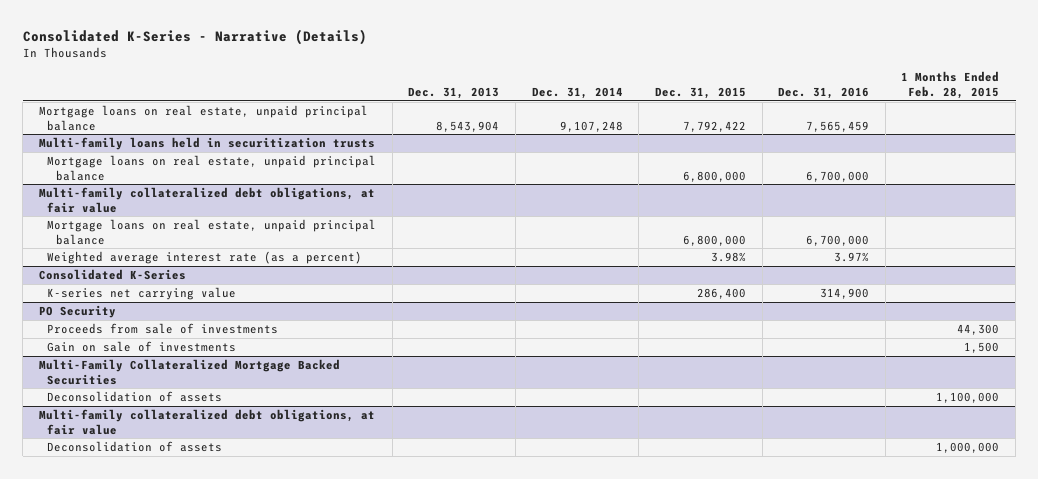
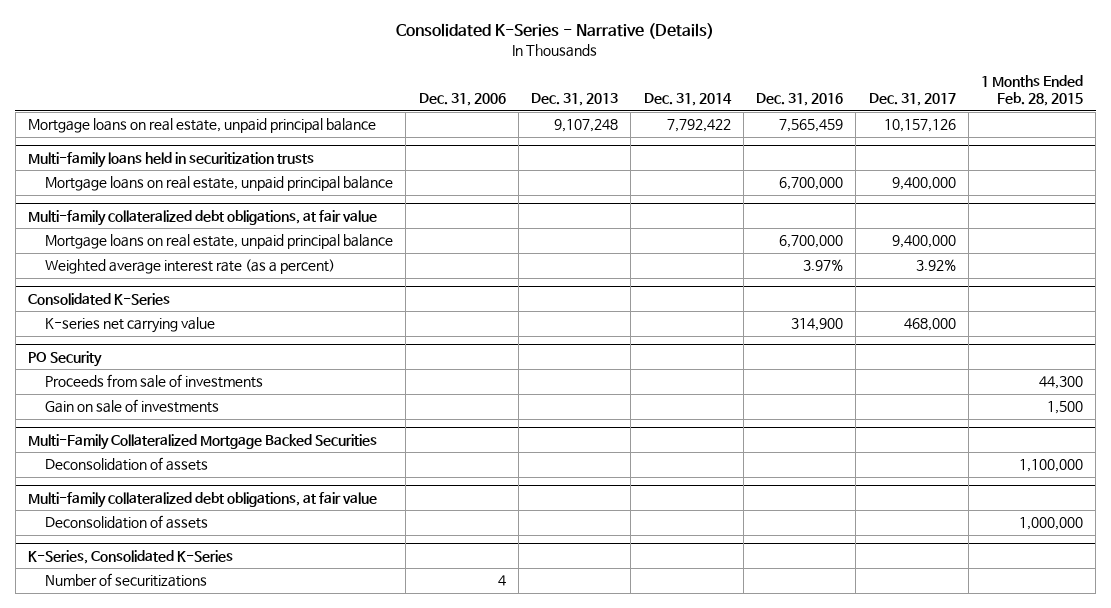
[654,86,746,99] Dec. 31, 2015 -> none
none -> [418,93,506,107] Dec. 31, 2006
none -> [868,93,956,107] Dec. 31, 2017
[436,120,500,132] 8,543,904 -> [554,119,619,133] 9,107,248
[559,120,623,132] 9,107,248 -> [666,119,731,133] 7,792,422
none -> [27,549,233,564] K-Series, Consolidated K-Series
none -> [45,573,208,588] Number of securitizations

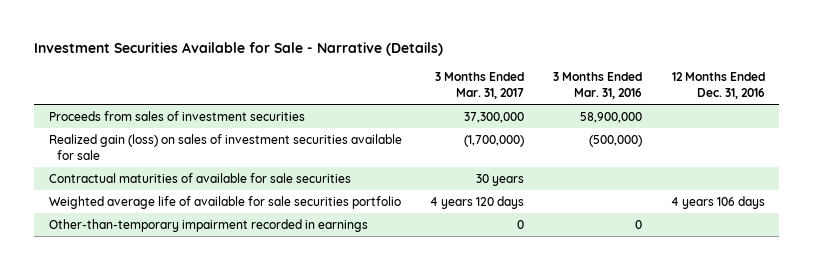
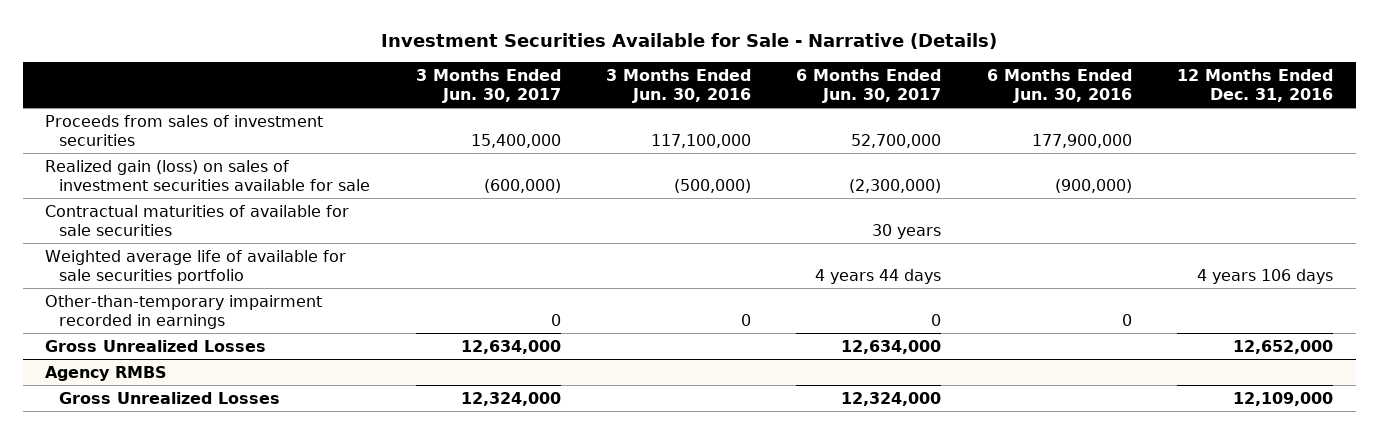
[435,72,525,99] 3 Months Ended Mar. 31, 2017 -> none
[553,72,643,99] 3 Months Ended Mar. 31, 2016 -> none
none -> [415,68,561,103] 3 Months Ended Jun. 30, 2017
none -> [606,68,752,103] 3 Months Ended Jun. 30, 2016
none -> [796,68,942,103] 6 Months Ended Jun. 30, 2017
none -> [986,68,1132,103] 6 Months Ended Jun. 30, 2016
none -> [45,339,267,352] Gross Unrealized Losses
none -> [45,365,168,381] Agency RMBS
none -> [59,391,281,404] Gross Unrealized Losses

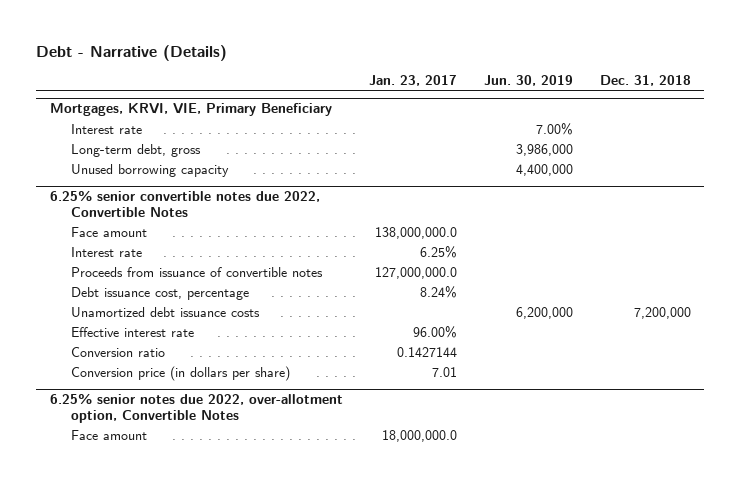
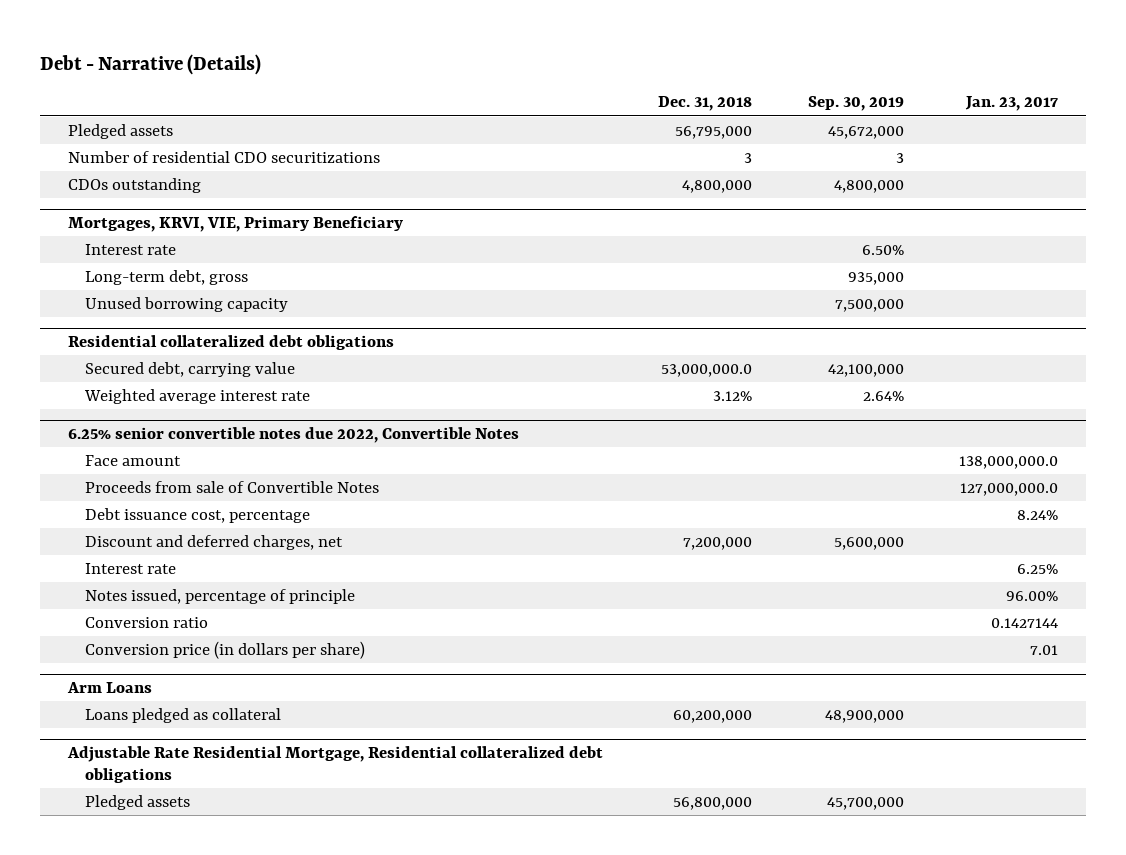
[483,75,573,87] Jun. 30, 2019 -> none
none -> [807,96,904,112] Sep. 30, 2019
none -> [67,123,173,139] Pledged assets
none -> [67,150,380,163] Number of residential CDO securitizations
none -> [67,177,201,193] CDOs outstanding
none -> [67,334,394,350] Residential collateralized debt obligations
none -> [85,361,296,377] Secured debt, carrying value
none -> [84,388,311,404] Weighted average interest rate
[71,266,324,277] Proceeds from issuance of convertible notes -> [85,480,380,493] Proceeds from sale of Convertible Notes
[71,306,261,317] Unamortized debt issuance costs -> [85,534,344,550] Discount and deferred charges, net
[71,246,143,257] Interest rate -> [85,562,177,574] Interest rate
[71,326,195,337] Effective interest rate -> [85,588,356,604] Notes issued, percentage of principle
[49,393,343,424] 6.25% senior notes due 2022, over-allotment option, Convertible Notes -> none
[71,429,148,440] Face amount -> none
none -> [66,681,152,693] Arm Loans
none -> [85,707,282,723] Loans pledged as collateral
none -> [66,745,603,784] Adjustable Rate Residential Mortgage, Residential collateralized debt obligations
none -> [85,794,191,810] Pledged assets

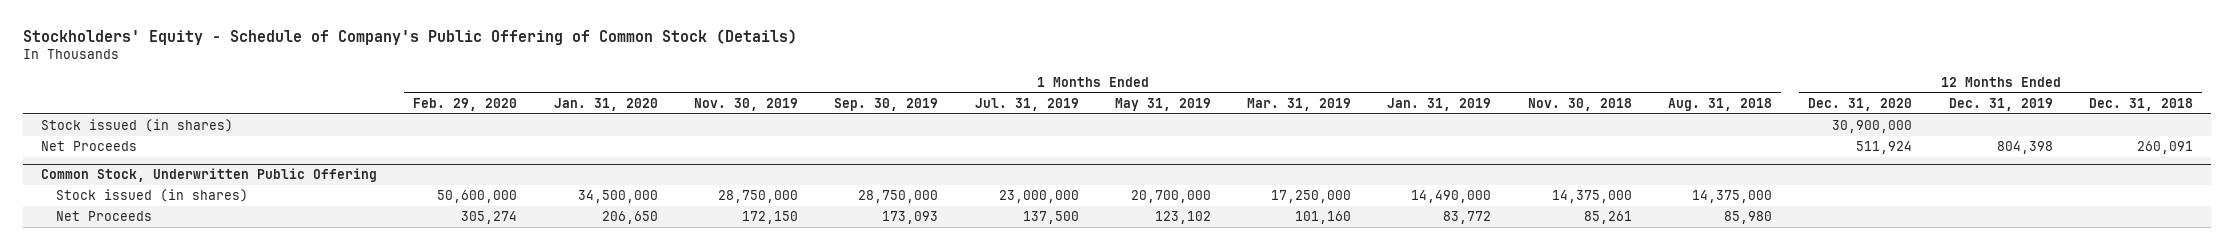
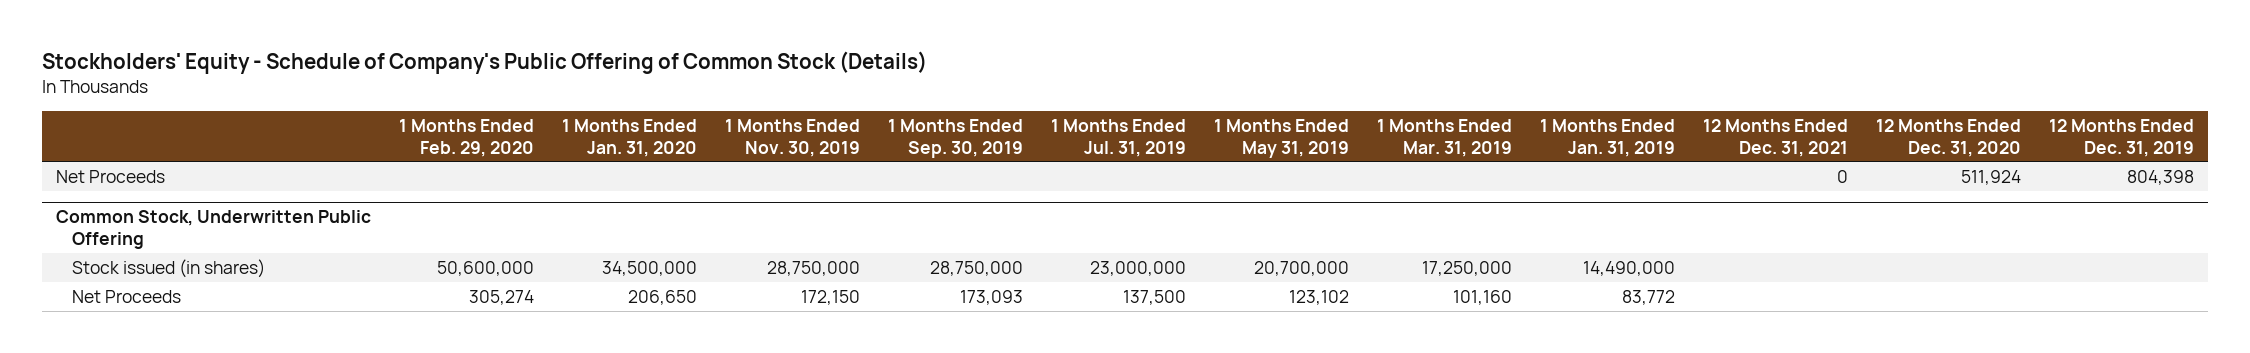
[1527,97,1632,111] Nov. 30, 2018 -> none
[1668,97,1773,111] Aug. 31, 2018 -> none
[2088,97,2193,111] Dec. 31, 2018 -> none
none -> [1703,118,1849,157] 12 Months Ended Dec. 31, 2021
[41,118,234,132] Stock issued (in shares) -> none

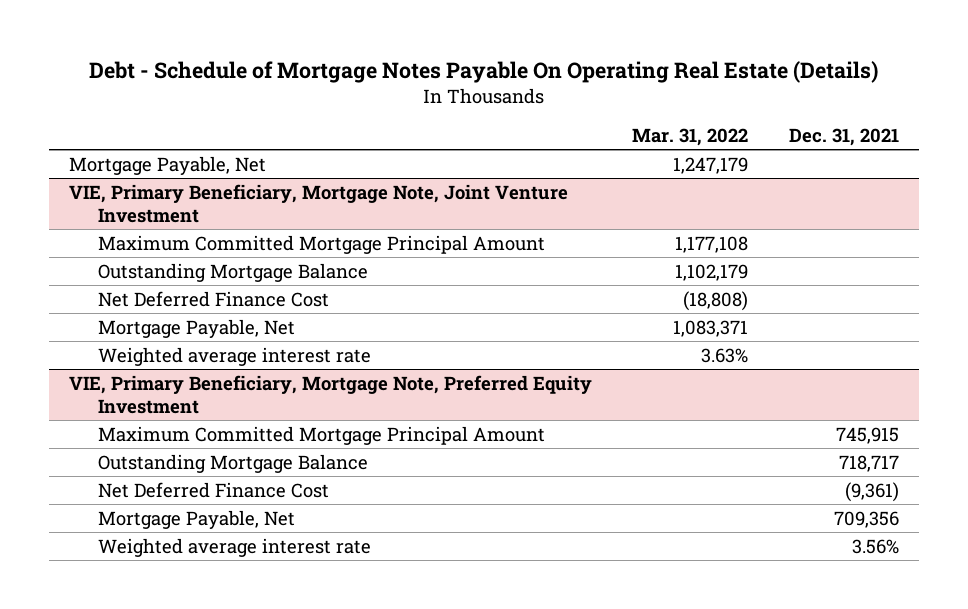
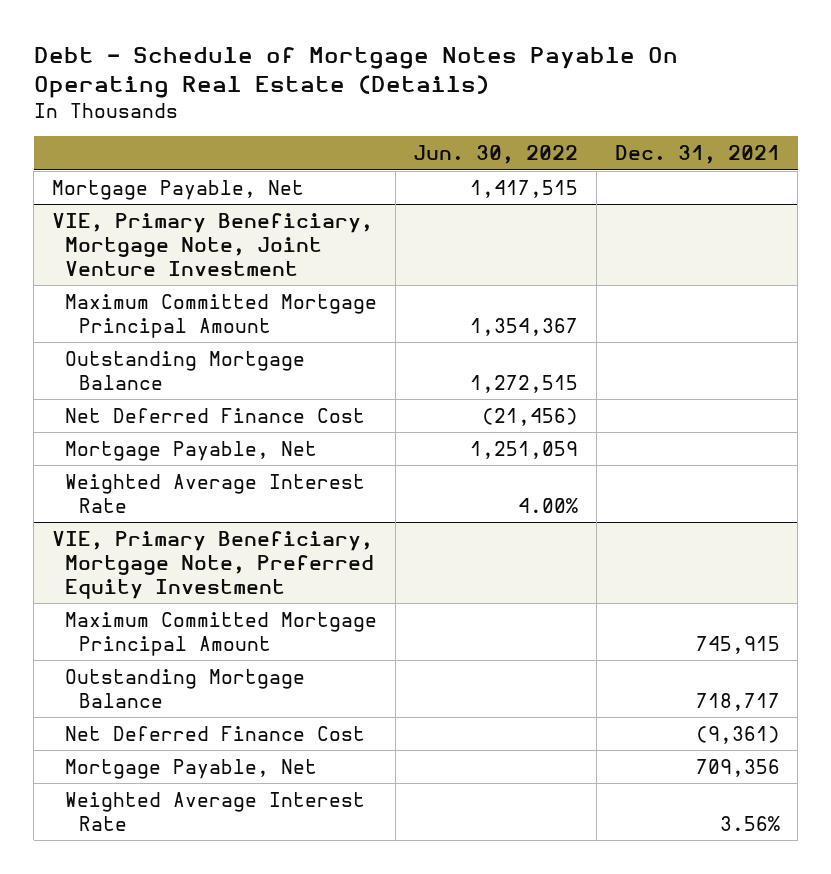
[632,128,749,147] Mar. 31, 2022 -> none
none -> [413,145,579,165] Jun. 30, 2022
[98,346,372,366] Weighted average interest rate -> [65,473,366,513] Weighted Average Interest Rate
[98,537,372,557] Weighted average interest rate -> [65,791,366,831] Weighted Average Interest Rate

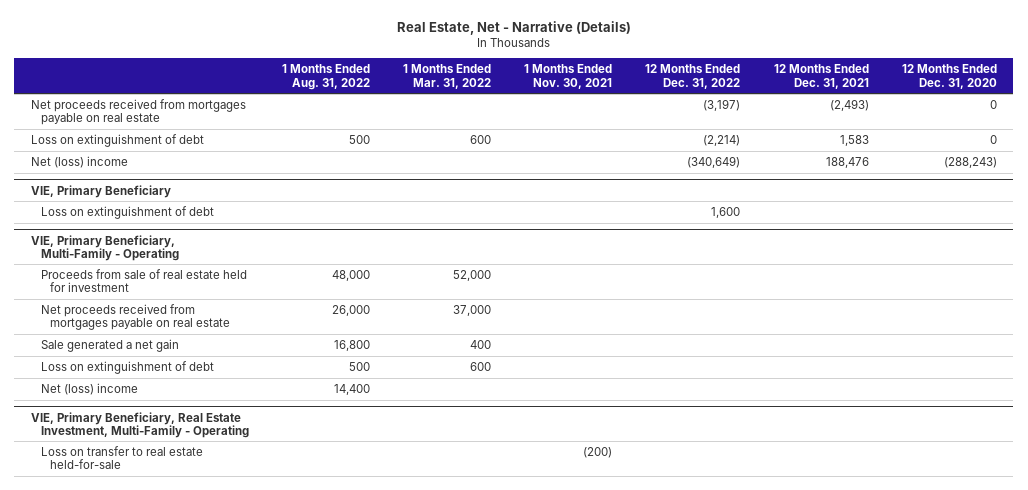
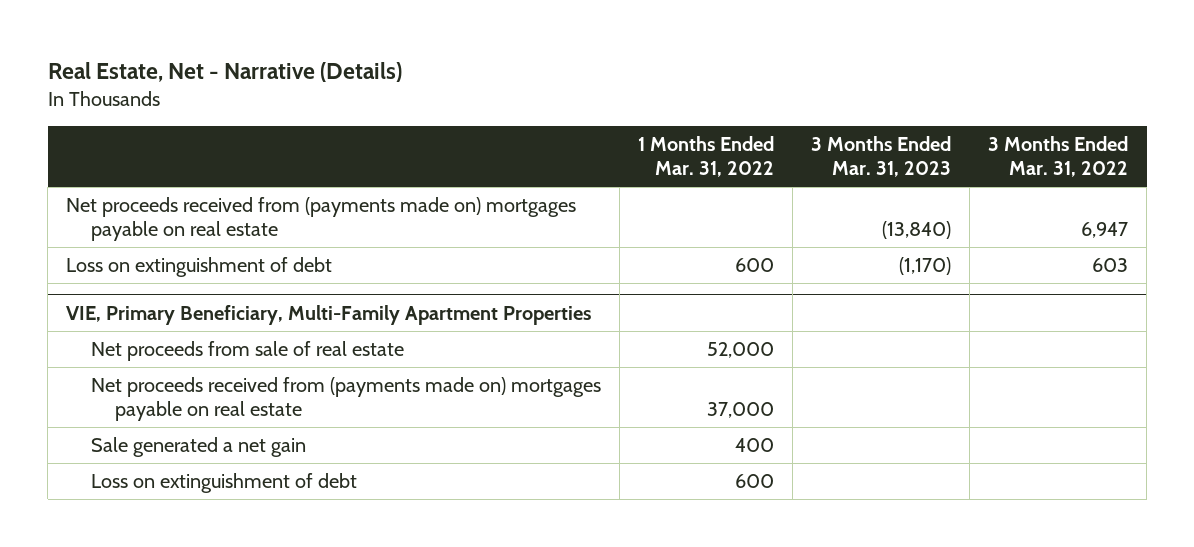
[281,64,370,90] 1 Months Ended Aug. 31, 2022 -> none
[524,64,613,89] 1 Months Ended Nov. 30, 2021 -> none
[645,64,741,89] 12 Months Ended Dec. 31, 2022 -> none
[773,64,869,89] 12 Months Ended Dec. 31, 2021 -> none
[901,64,997,89] 12 Months Ended Dec. 31, 2020 -> none
none -> [811,136,952,178] 3 Months Ended Mar. 31, 2023
none -> [988,136,1129,178] 3 Months Ended Mar. 31, 2022
[31,98,247,126] Net proceeds received from mortgages payable on real estate -> [66,197,577,242] Net proceeds received from (payments made on) mortgages payable on real estate
[31,155,129,168] Net (loss) income -> none
[31,184,172,198] VIE, Primary Beneficiary -> none
[40,205,214,219] Loss on extinguishment of debt -> none
[31,234,179,261] VIE, Primary Beneficiary, Multi-Family - Operating -> [66,305,592,326] VIE, Primary Beneficiary, Multi-Family Apartment Properties
[40,268,247,293] Proceeds from sale of real estate held for investment -> [90,341,404,362] Net proceeds from sale of real estate
[40,303,231,331] Net proceeds received from mortgages payable on real estate -> [90,377,601,422] Net proceeds received from (payments made on) mortgages payable on real estate
[40,382,138,395] Net (loss) income -> none
[31,411,249,438] VIE, Primary Beneficiary, Real Estate Investment, Multi-Family - Operating -> none
[40,445,203,470] Loss on transfer to real estate held-for-sale -> none

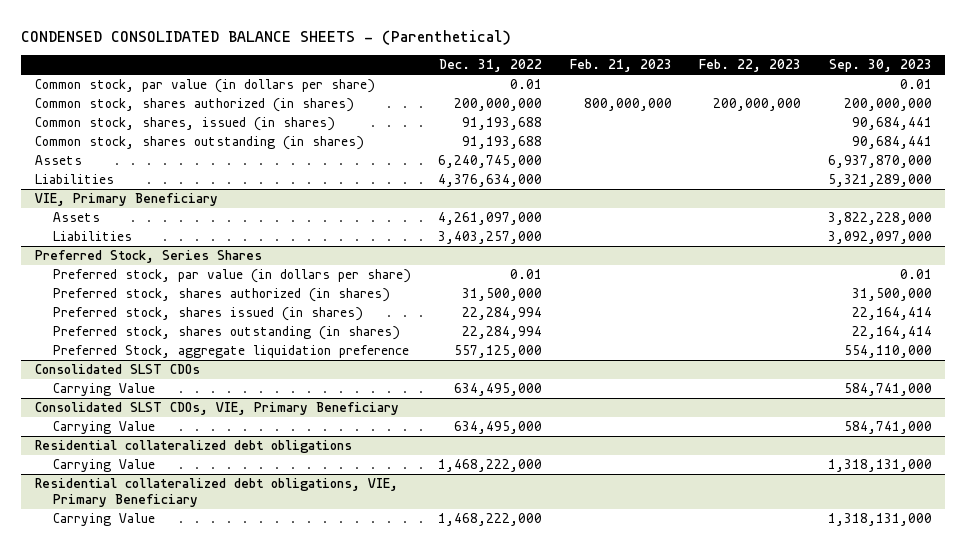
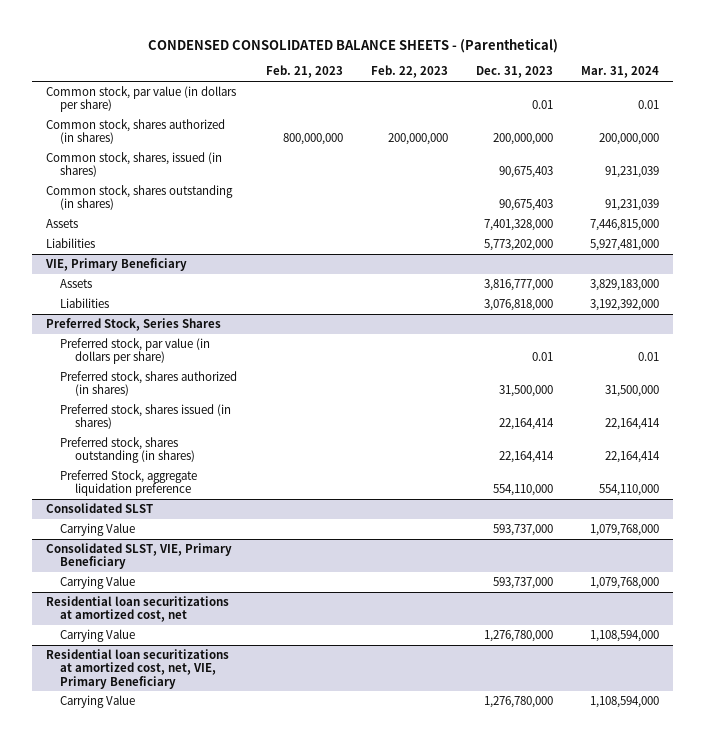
[439,59,543,73] Dec. 31, 2022 -> none
[828,59,932,73] Sep. 30, 2023 -> none
none -> [476,66,554,79] Dec. 31, 2023
none -> [581,66,660,79] Mar. 31, 2024
[34,364,200,375] Consolidated SLST CDOs -> [46,503,154,514] Consolidated SLST
[34,402,399,416] Consolidated SLST CDOs, VIE, Primary Beneficiary -> [46,543,233,570] Consolidated SLST, VIE, Primary Beneficiary
[34,440,352,454] Residential collateralized debt obligations -> [46,596,230,623] Residential loan securitizations at amortized cost, net
[34,478,398,508] Residential collateralized debt obligations, VIE, Primary Beneficiary -> none
[53,513,156,527] Carrying Value -> none
none -> [46,649,230,689] Residential loan securitizations at amortized cost, net, VIE, Primary Beneficiary
none -> [60,695,136,709] Carrying Value

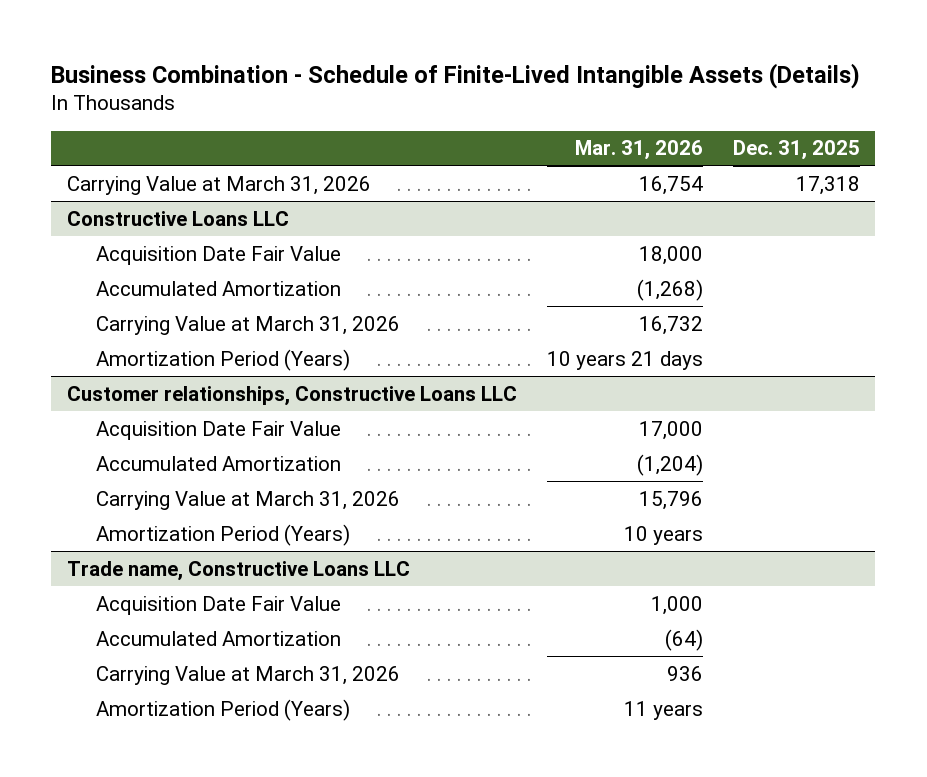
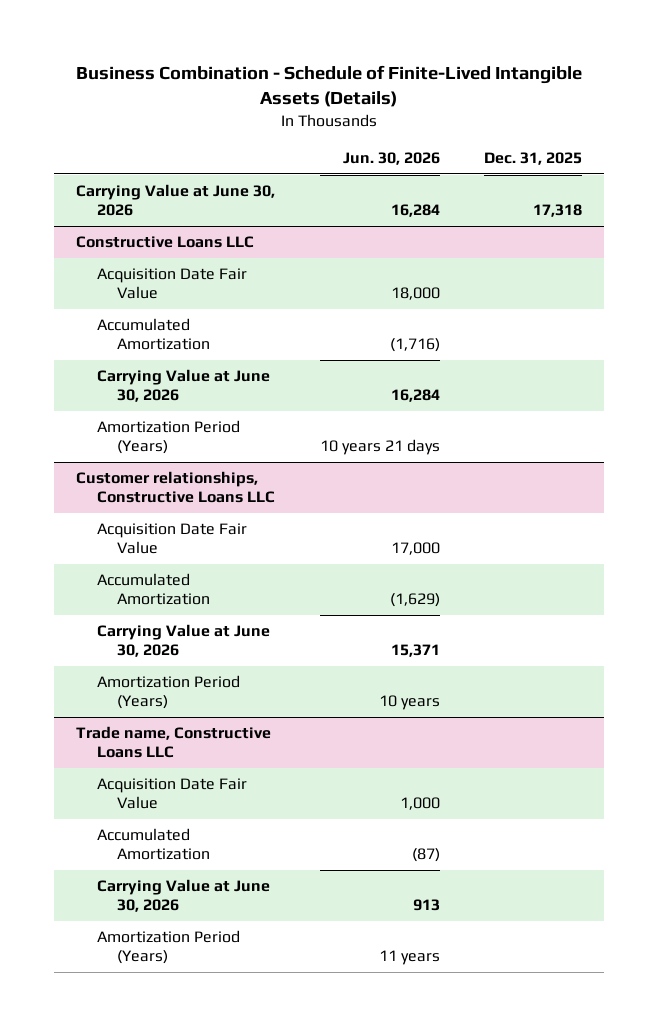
[574,140,703,161] Mar. 31, 2026 -> none
none -> [342,151,440,165] Jun. 30, 2026
[66,175,371,195] Carrying Value at March 31, 2026 -> [76,184,276,217] Carrying Value at June 30, 2026
[96,315,401,335] Carrying Value at March 31, 2026 -> [96,369,270,403] Carrying Value at June 30, 2026
[96,490,401,510] Carrying Value at March 31, 2026 -> [96,624,270,658] Carrying Value at June 30, 2026
[96,665,401,685] Carrying Value at March 31, 2026 -> [96,879,270,913] Carrying Value at June 30, 2026

